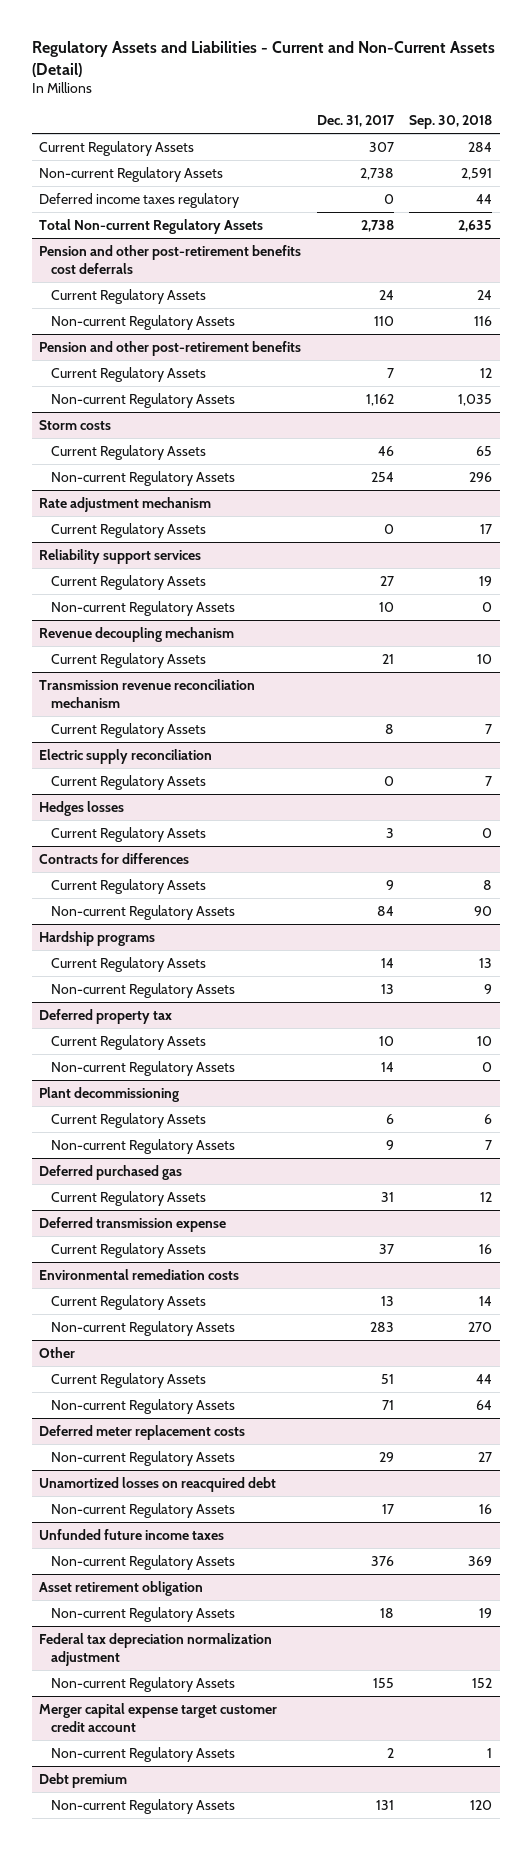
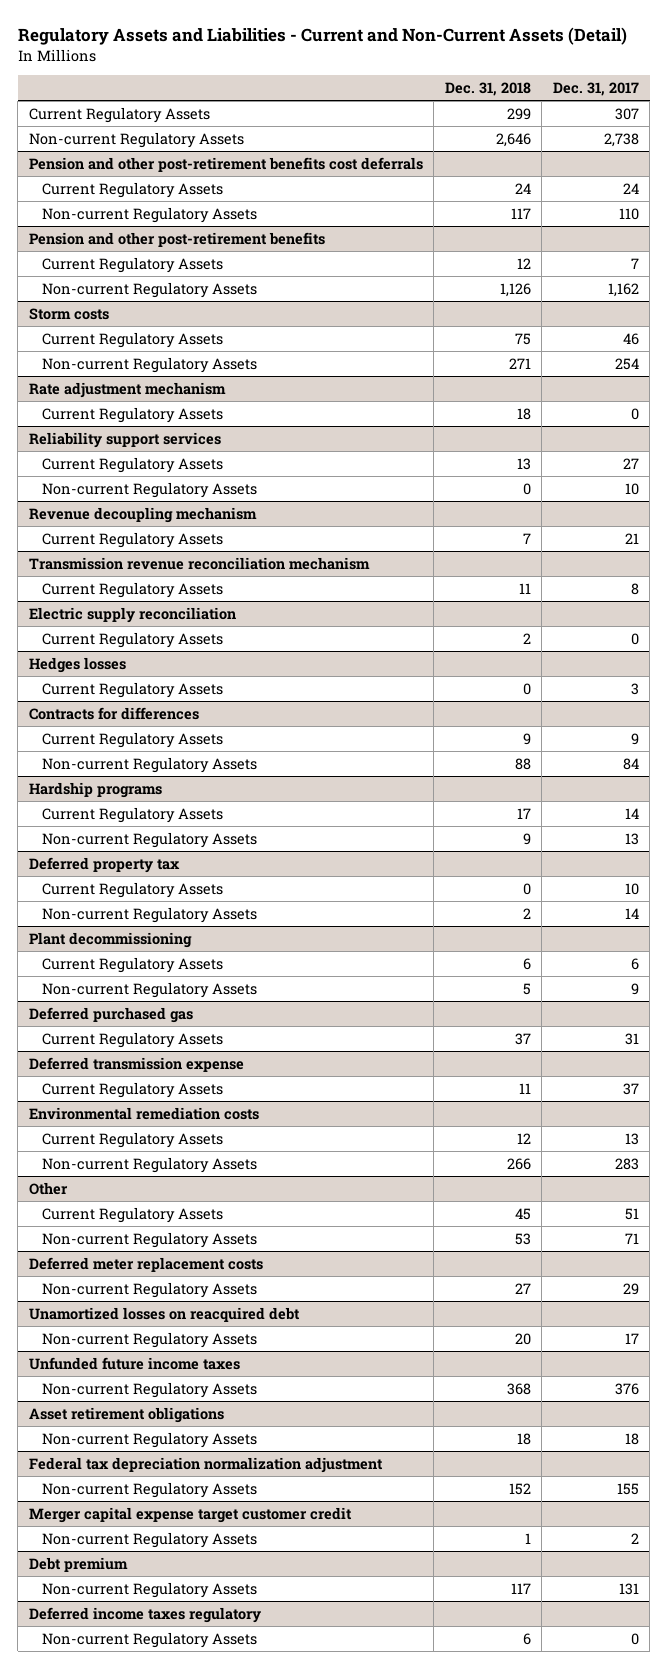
[409,114,493,129] Sep. 30, 2018 -> none
none -> [444,82,531,97] Dec. 31, 2018
[39,192,240,208] Deferred income taxes regulatory -> none
[39,218,264,234] Total Non-current Regulatory Assets -> none
[39,1580,204,1596] Asset retirement obligation -> [28,1406,224,1423] Asset retirement obligations
[39,1702,278,1732] Merger capital expense target customer credit account -> [28,1506,352,1523] Merger capital expense target customer credit
none -> [28,1606,261,1623] Deferred income taxes regulatory
none -> [41,1631,257,1648] Non-current Regulatory Assets

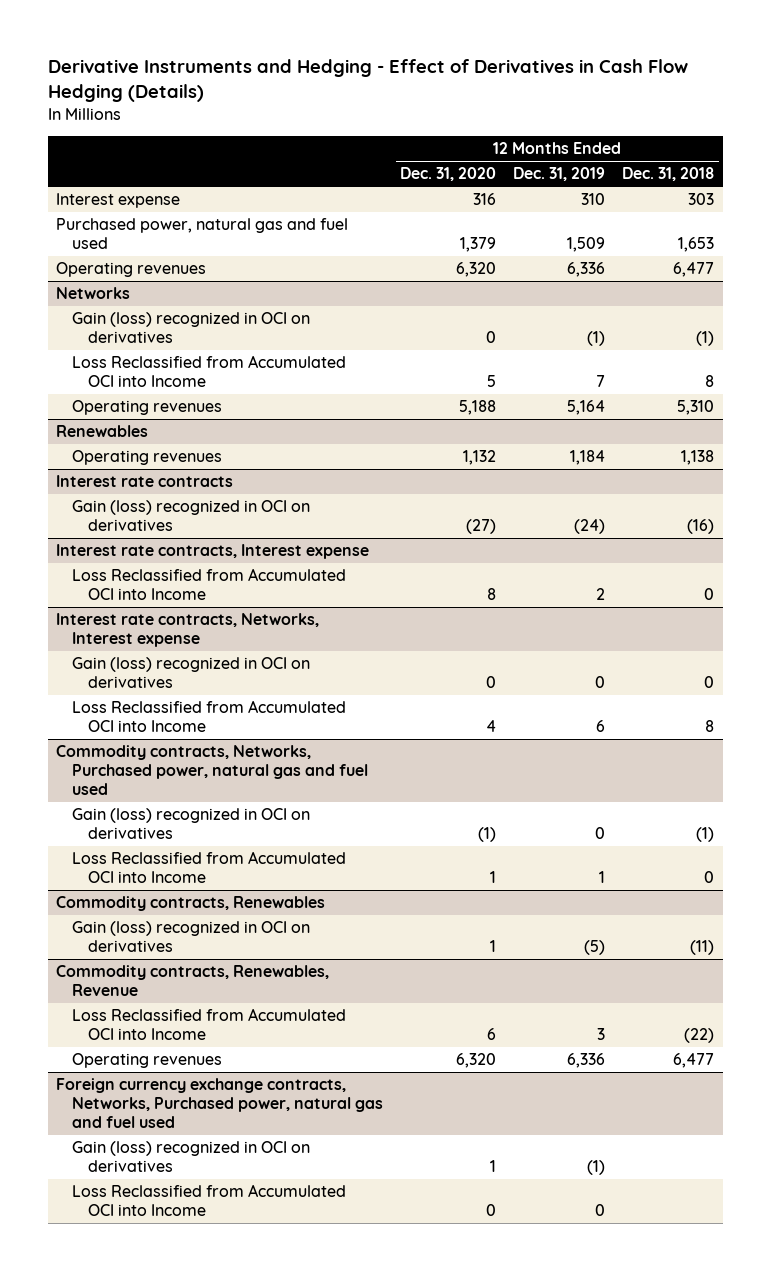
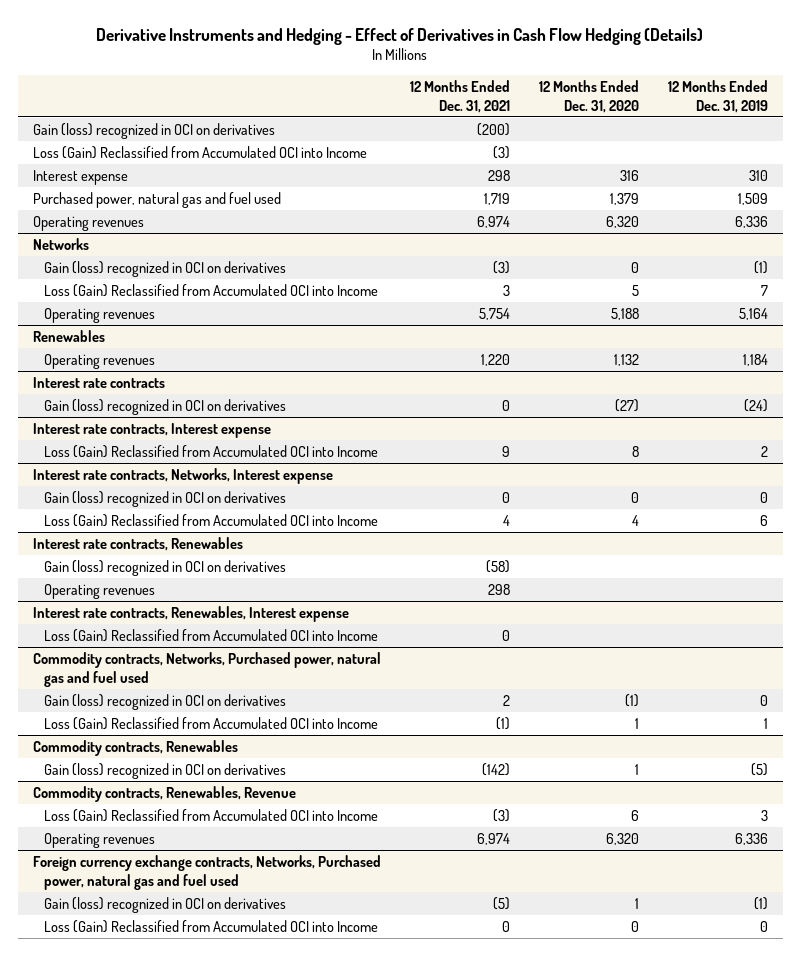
[622,167,715,182] Dec. 31, 2018 -> none
none -> [409,79,510,113] 12 Months Ended Dec. 31, 2021
none -> [32,122,275,139] Gain (loss) recognized in OCI on derivatives
none -> [32,145,367,159] Loss (Gain) Reclassified from Accumulated OCI into Income
[72,355,347,388] Loss Reclassified from Accumulated OCI into Income -> [43,283,378,297] Loss (Gain) Reclassified from Accumulated OCI into Income
[72,568,347,601] Loss Reclassified from Accumulated OCI into Income -> [43,444,378,458] Loss (Gain) Reclassified from Accumulated OCI into Income
[72,700,347,733] Loss Reclassified from Accumulated OCI into Income -> [43,513,378,527] Loss (Gain) Reclassified from Accumulated OCI into Income
none -> [32,536,243,551] Interest rate contracts, Renewables
none -> [43,559,286,576] Gain (loss) recognized in OCI on derivatives
none -> [43,583,155,599] Operating revenues
none -> [32,605,349,622] Interest rate contracts, Renewables, Interest expense
none -> [43,628,378,642] Loss (Gain) Reclassified from Accumulated OCI into Income
[72,851,347,884] Loss Reclassified from Accumulated OCI into Income -> [43,716,378,730] Loss (Gain) Reclassified from Accumulated OCI into Income
[72,1008,347,1041] Loss Reclassified from Accumulated OCI into Income -> [43,808,378,822] Loss (Gain) Reclassified from Accumulated OCI into Income
[72,1184,347,1217] Loss Reclassified from Accumulated OCI into Income -> [43,919,378,933] Loss (Gain) Reclassified from Accumulated OCI into Income

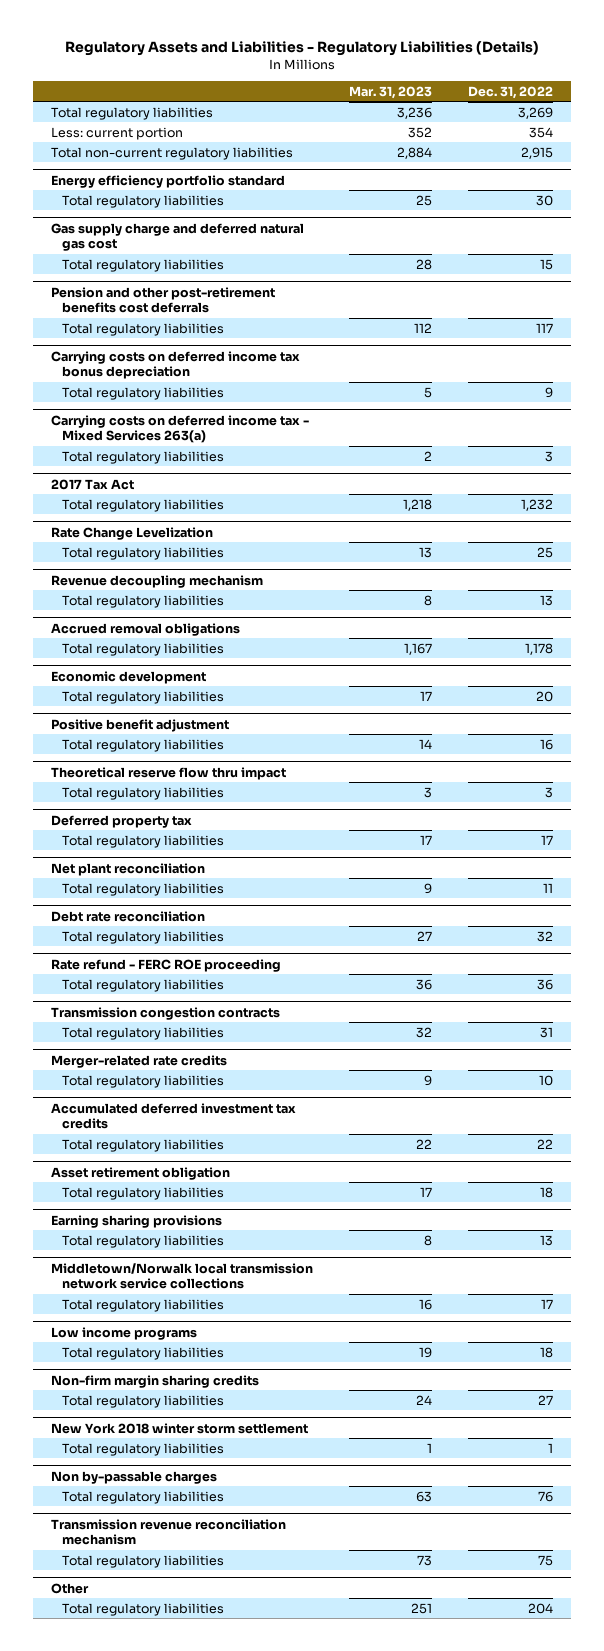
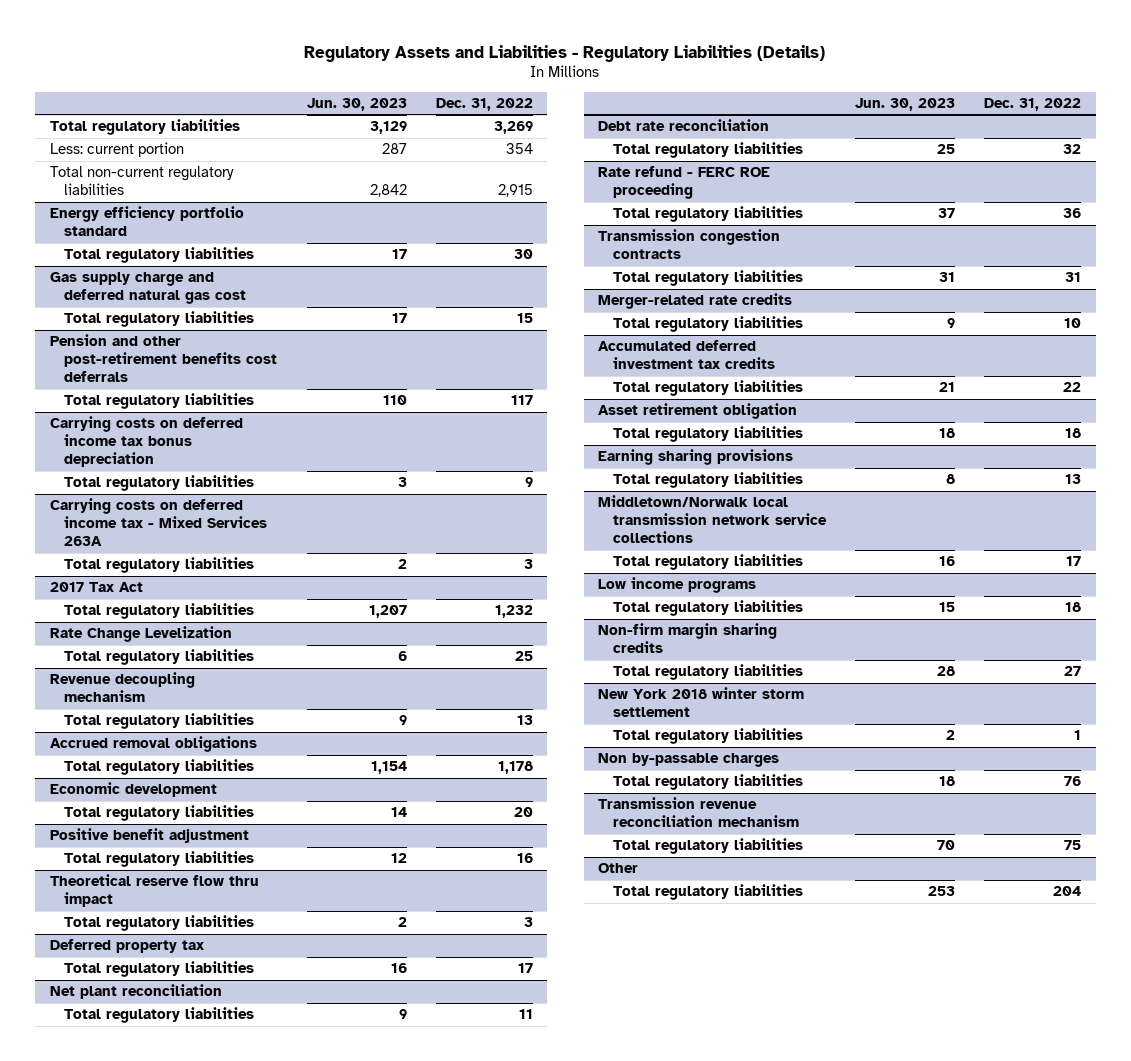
[349,85,433,99] Mar. 31, 2023 -> none
none -> [306,97,407,111] Jun. 30, 2023
[51,414,310,444] Carrying costs on deferred income tax - Mixed Services 263(a) -> [49,498,268,547] Carrying costs on deferred income tax - Mixed Services 263A

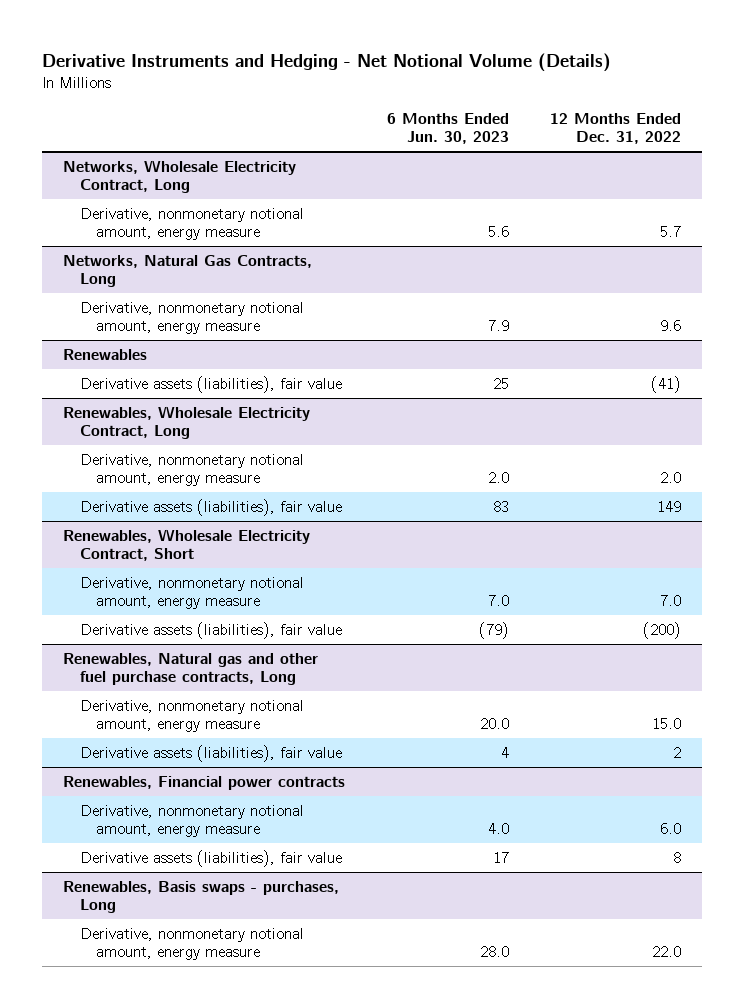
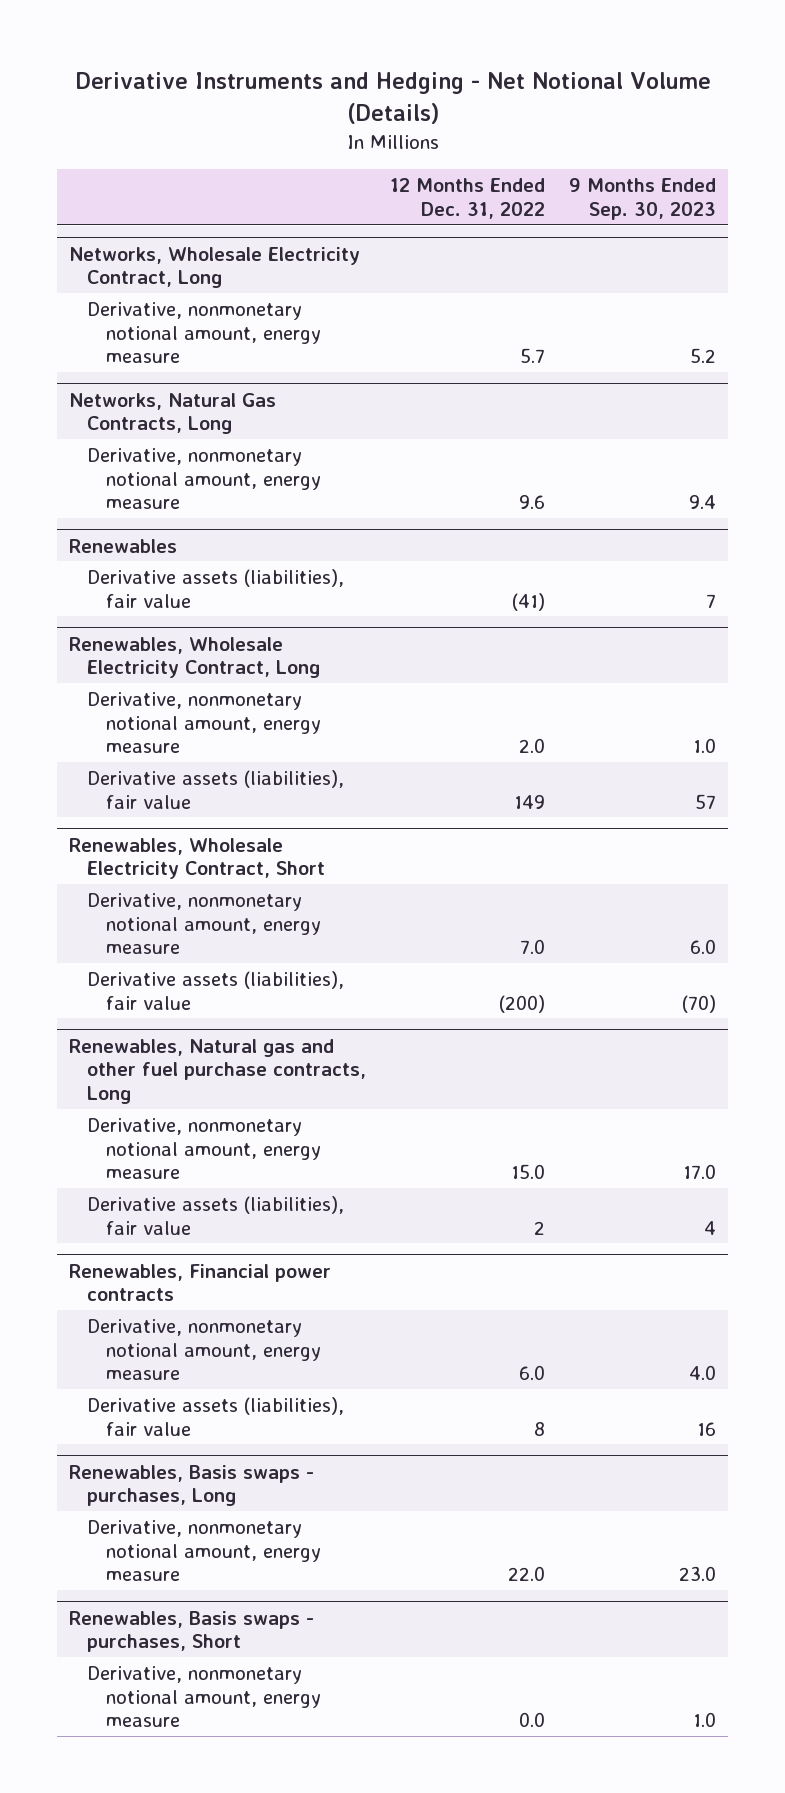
[386,112,509,145] 6 Months Ended Jun. 30, 2023 -> none
none -> [569,178,717,220] 9 Months Ended Sep. 30, 2023
none -> [68,1610,314,1653] Renewables, Basis swaps - purchases, Short
none -> [87,1665,321,1728] Derivative, nonmonetary notional amount, energy measure

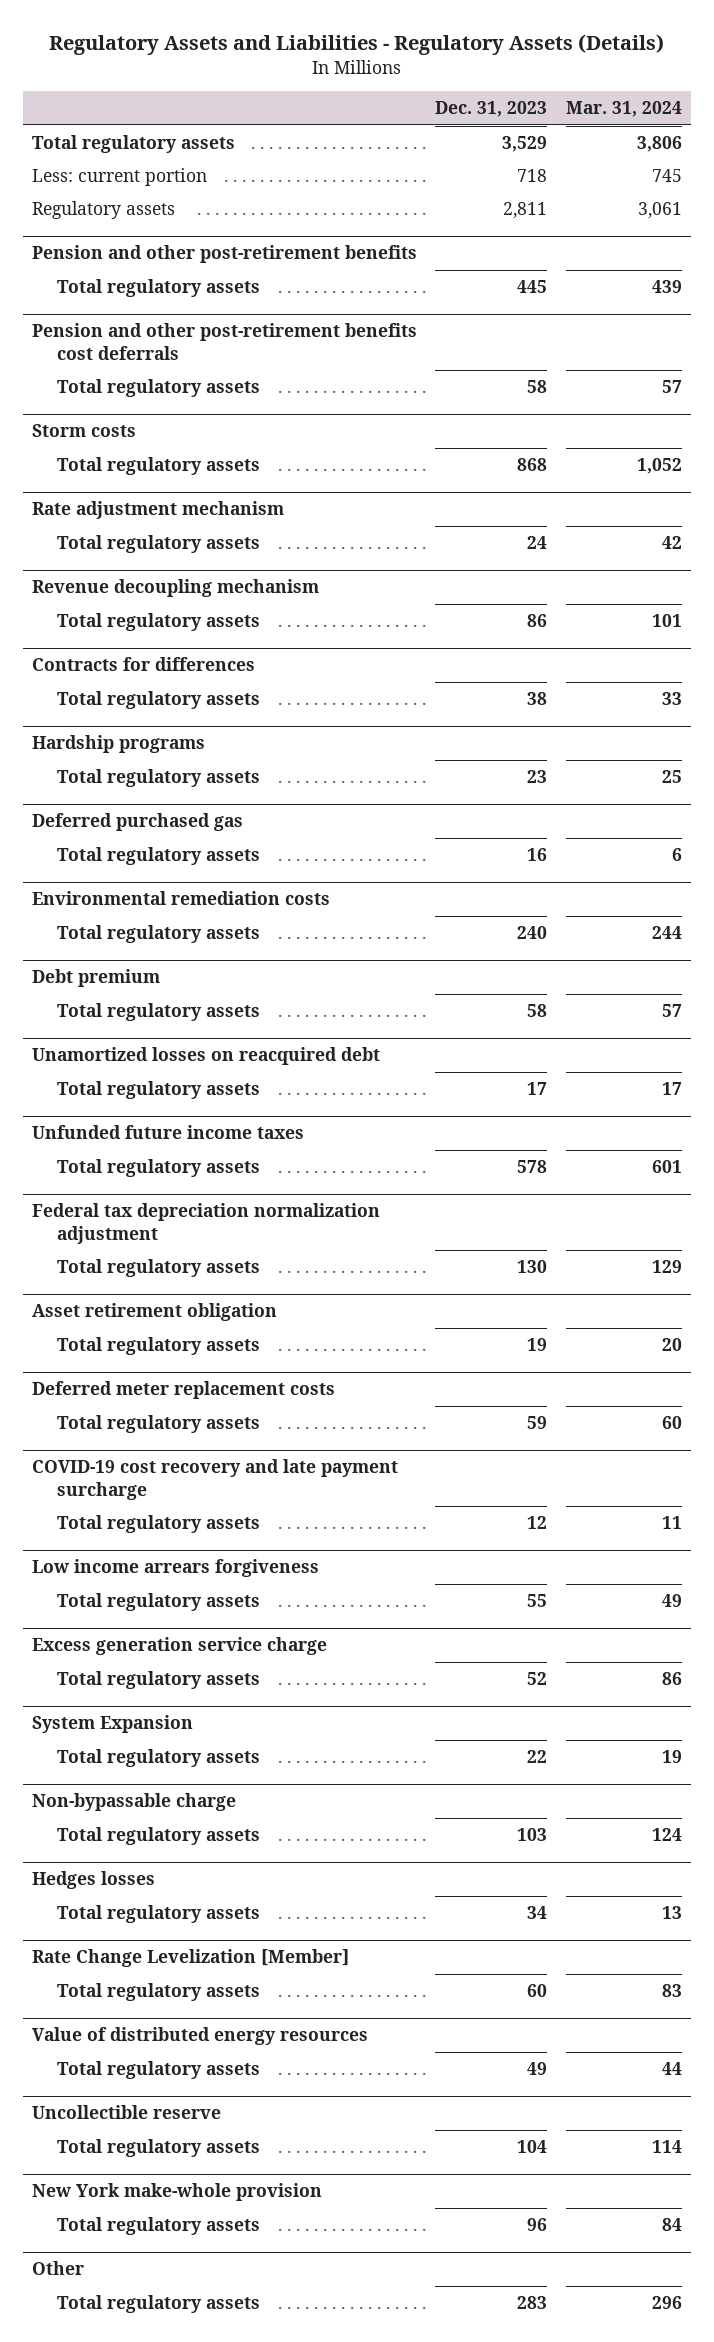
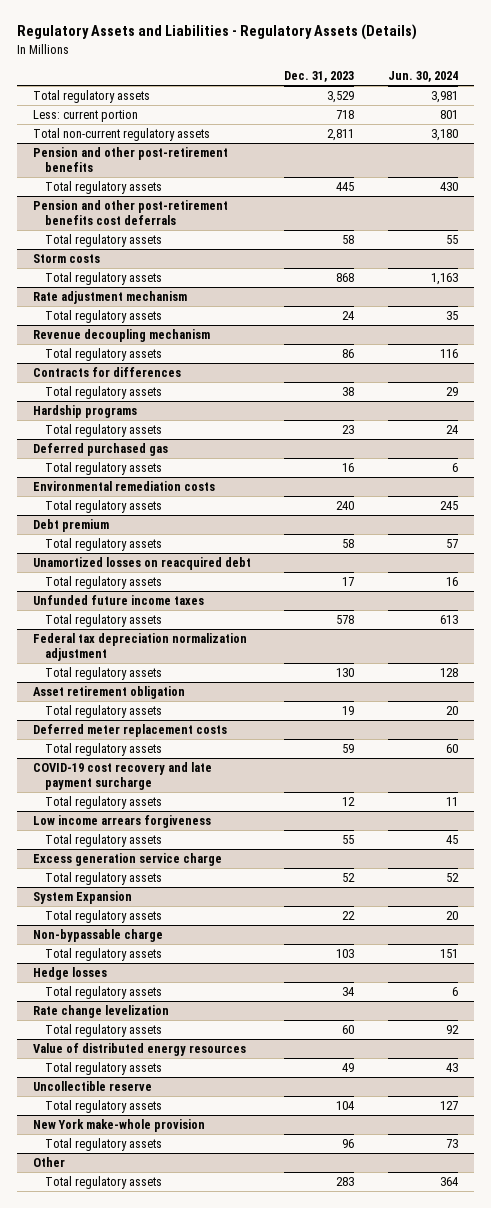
[566,101,683,118] Mar. 31, 2024 -> none
none -> [387,71,458,83] Jun. 30, 2024
[31,201,175,220] Regulatory assets -> [33,128,211,142] Total non-current regulatory assets
[31,1871,155,1890] Hedges losses -> [33,967,108,981] Hedge losses
[31,1949,349,1968] Rate Change Levelization [Member] -> [33,1005,170,1019] Rate change levelization

